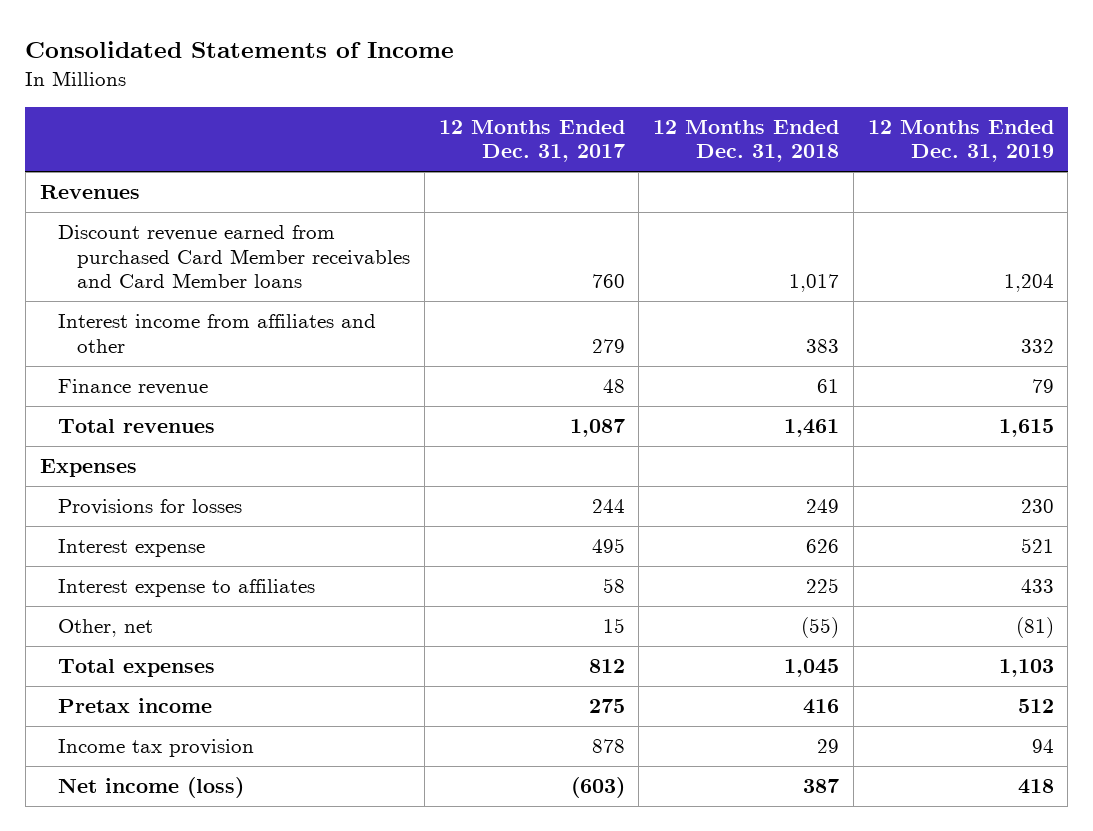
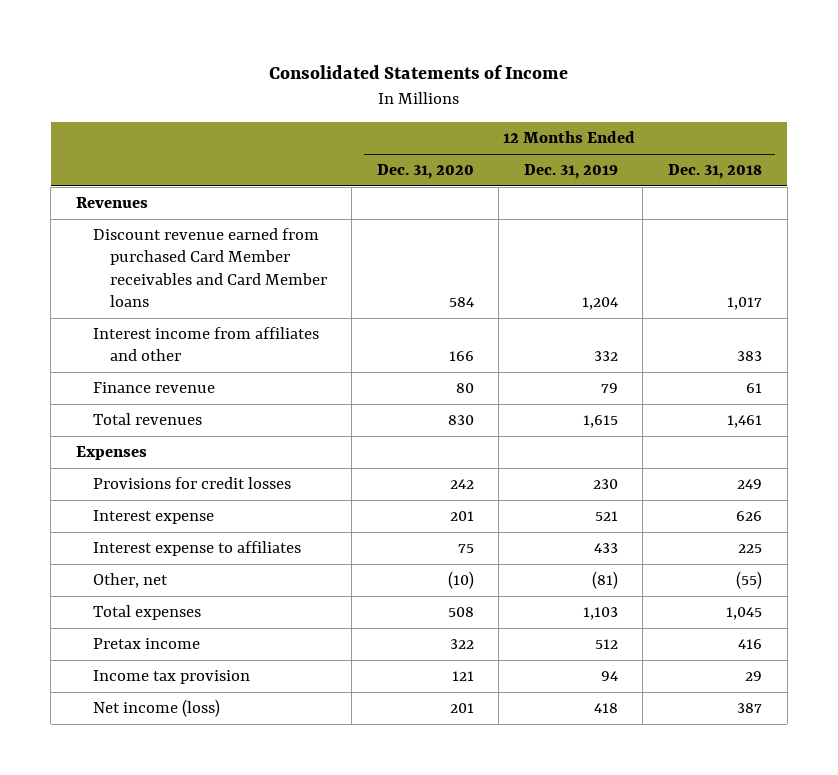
[438,120,625,163] 12 Months Ended Dec. 31, 2017 -> none
none -> [376,164,474,180] Dec. 31, 2020
[58,499,243,516] Provisions for losses -> [92,477,291,490] Provisions for credit losses

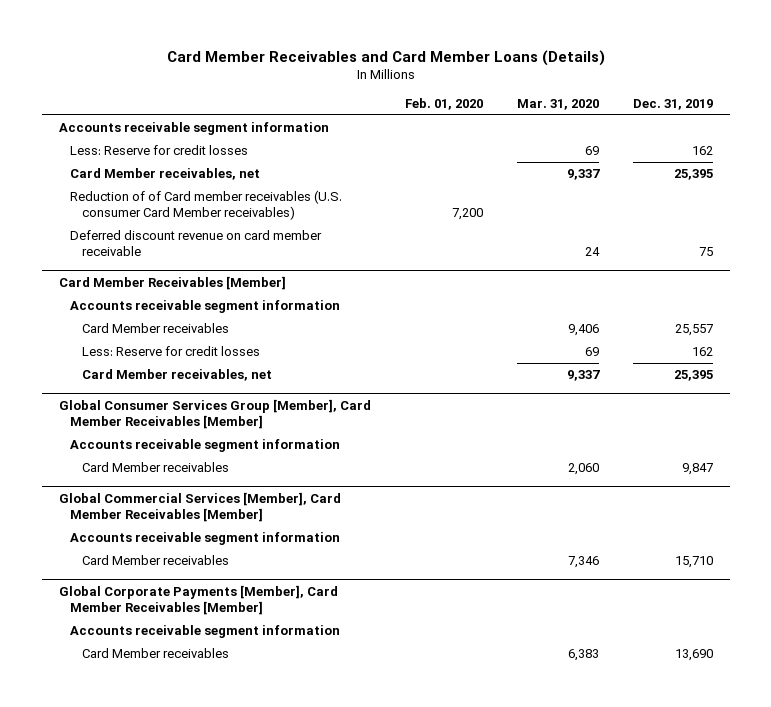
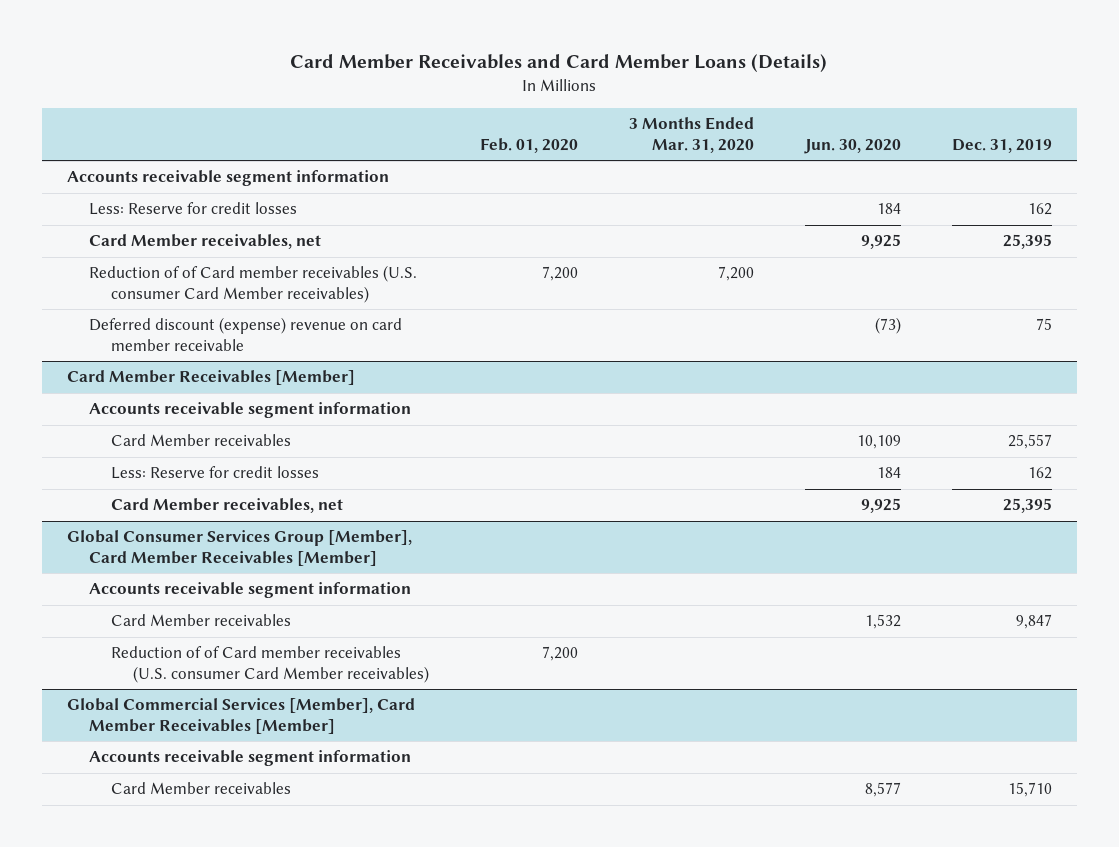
[516,98,599,110] Mar. 31, 2020 -> none
none -> [628,117,754,153] 3 Months Ended Mar. 31, 2020
none -> [803,138,901,154] Jun. 30, 2020
[70,230,323,256] Deferred discount revenue on card member receivable -> [88,317,402,351] Deferred discount (expense) revenue on card member receivable
none -> [110,646,429,683] Reduction of of Card member receivables (U.S. consumer Card Member receivables)
[58,584,338,615] Global Corporate Payments [Member], Card Member Receivables [Member] -> none
[70,625,341,639] Accounts receivable segment information -> none
[82,648,230,659] Card Member receivables -> none

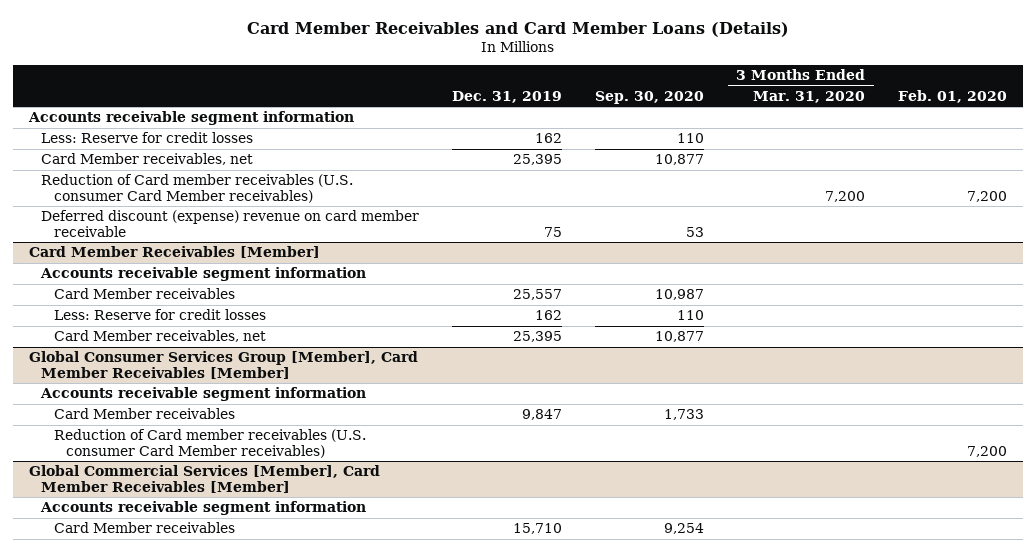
[803,138,901,154] Jun. 30, 2020 -> none
none -> [594,90,704,104] Sep. 30, 2020
[88,265,417,303] Reduction of of Card member receivables (U.S. consumer Card Member receivables) -> [41,174,354,204] Reduction of Card member receivables (U.S. consumer Card Member receivables)
[110,646,429,683] Reduction of of Card member receivables (U.S. consumer Card Member receivables) -> [53,429,366,459] Reduction of Card member receivables (U.S. consumer Card Member receivables)

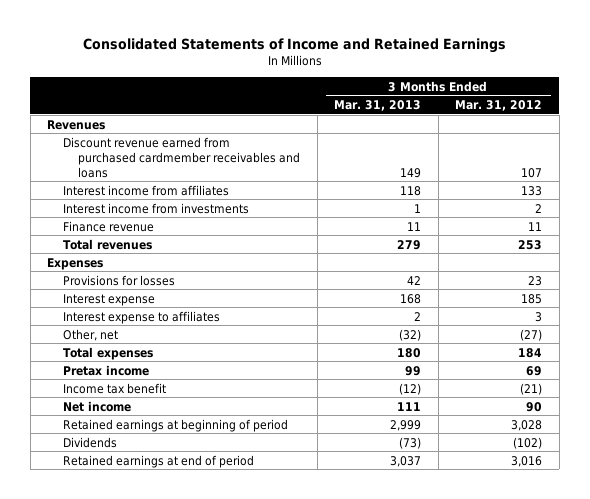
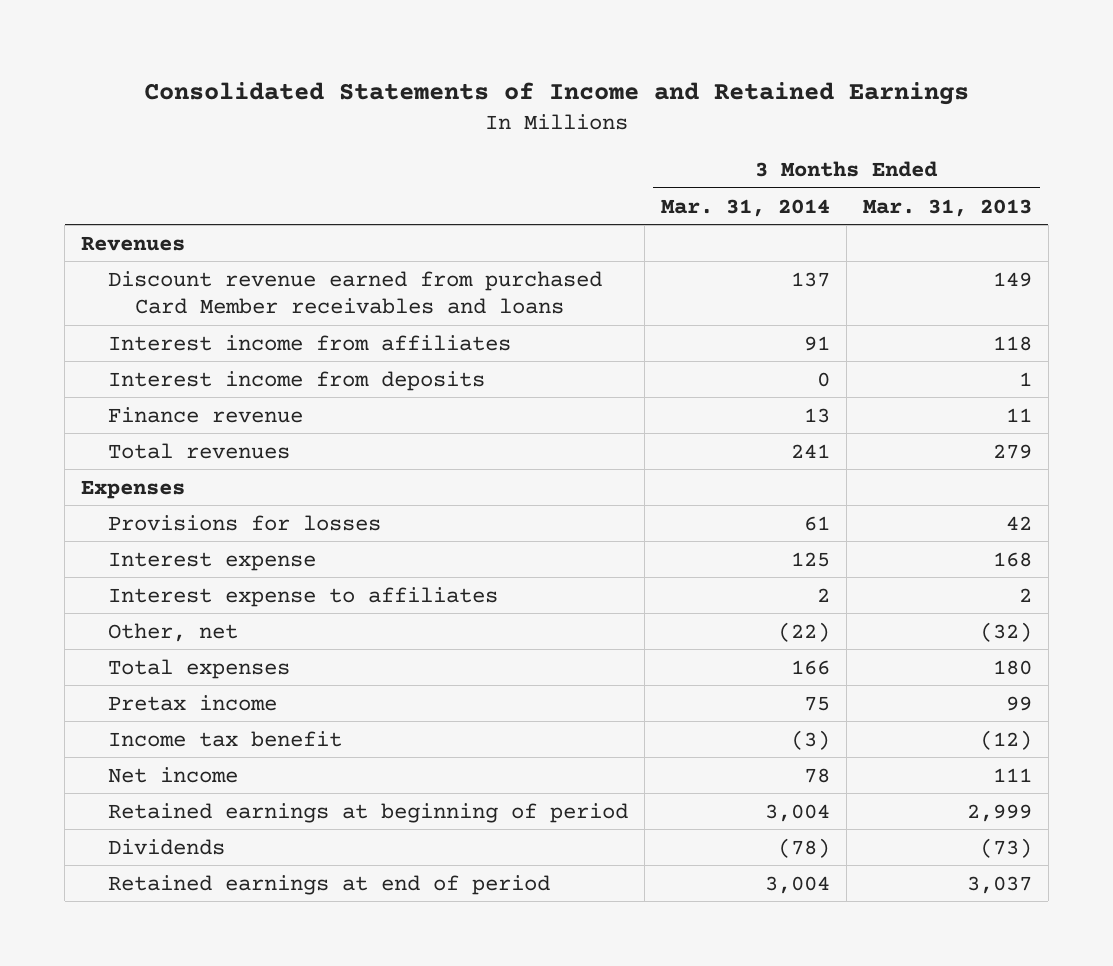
[455,100,543,112] Mar. 31, 2012 -> none
none -> [660,198,830,217] Mar. 31, 2014
[62,136,301,178] Discount revenue earned from purchased cardmember receivables and loans -> [107,270,602,315] Discount revenue earned from purchased Card Member receivables and loans
[62,202,249,214] Interest income from investments -> [107,370,485,391] Interest income from deposits

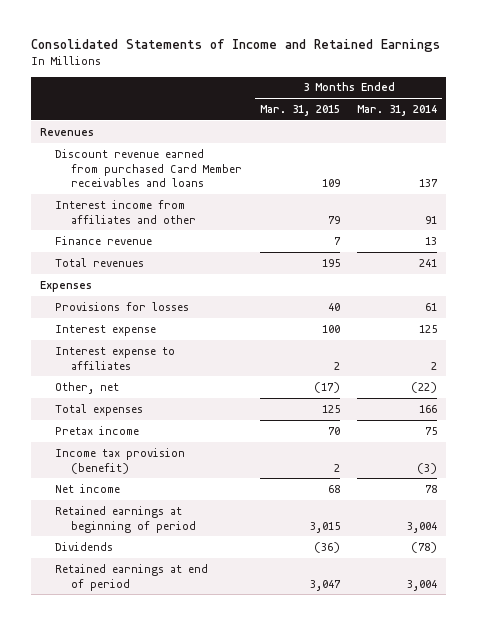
[862,198,1032,217] Mar. 31, 2013 -> none
none -> [259,105,340,117] Mar. 31, 2015
[107,370,485,391] Interest income from deposits -> none
[107,334,511,351] Interest income from affiliates -> [55,199,197,224] Interest income from affiliates and other
[107,730,342,747] Income tax benefit -> [55,447,186,474] Income tax provision (benefit)

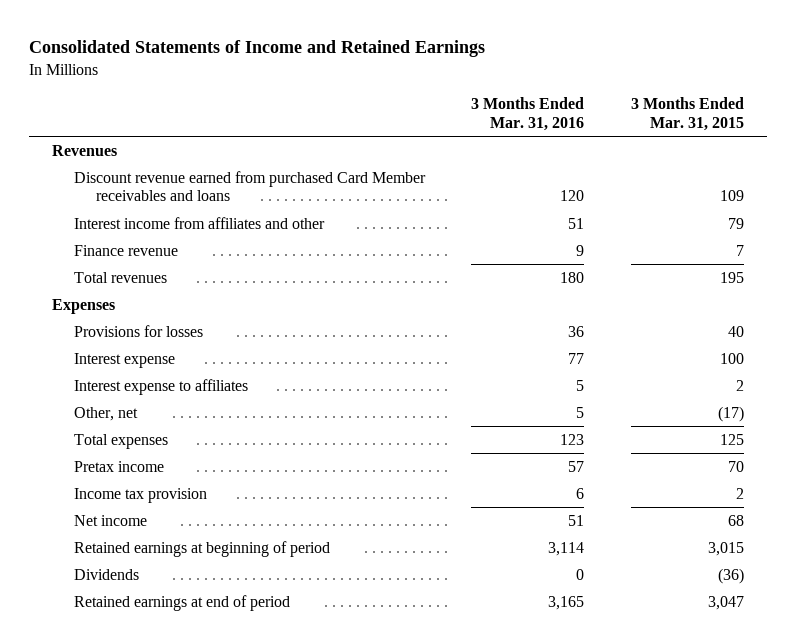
[357,105,438,117] Mar. 31, 2014 -> none
none -> [471,97,585,131] 3 Months Ended Mar. 31, 2016
[55,447,186,474] Income tax provision (benefit) -> [73,487,207,503] Income tax provision

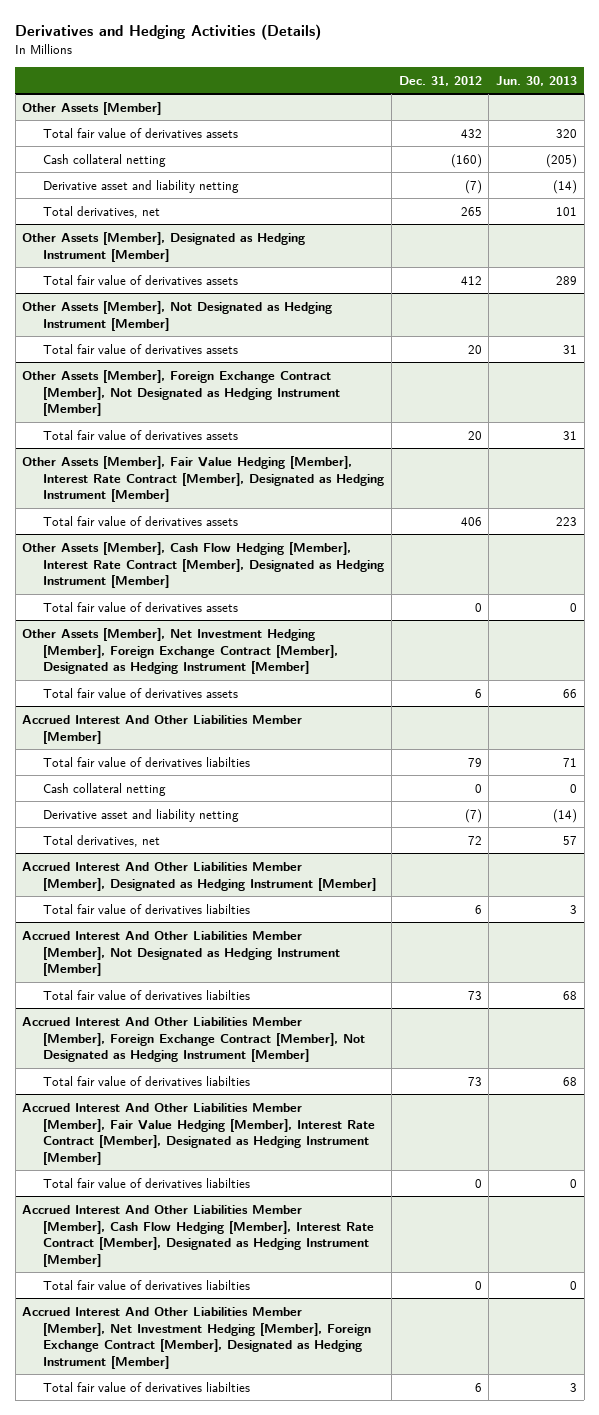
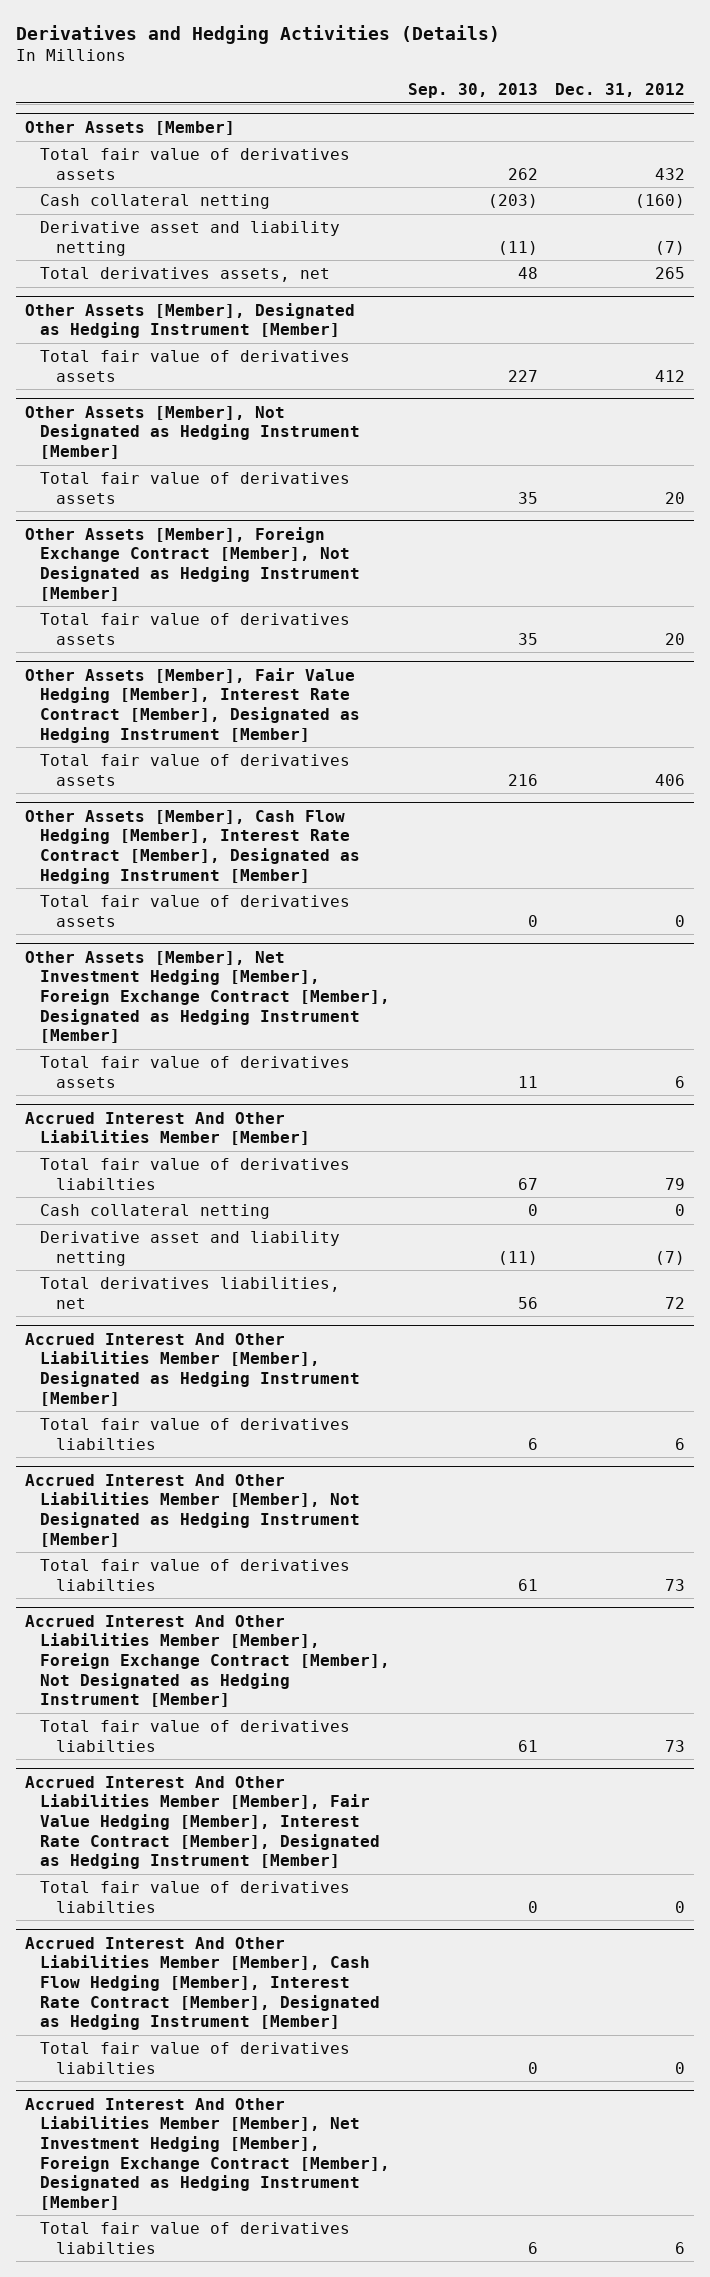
[495,75,577,86] Jun. 30, 2013 -> none
none -> [407,83,538,99] Sep. 30, 2013
[43,205,161,218] Total derivatives, net -> [40,266,331,282] Total derivatives assets, net
[43,834,161,847] Total derivatives, net -> [40,1276,341,1309] Total derivatives liabilities, net

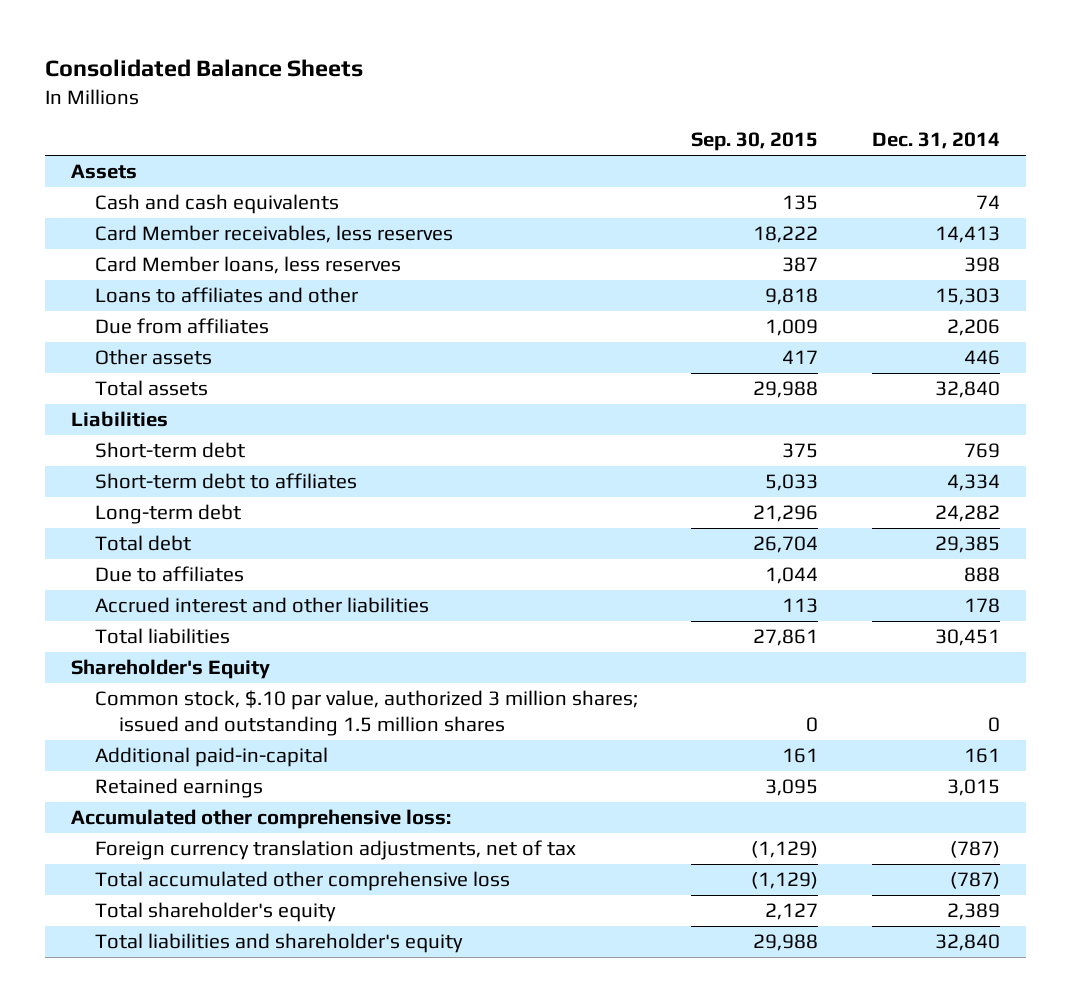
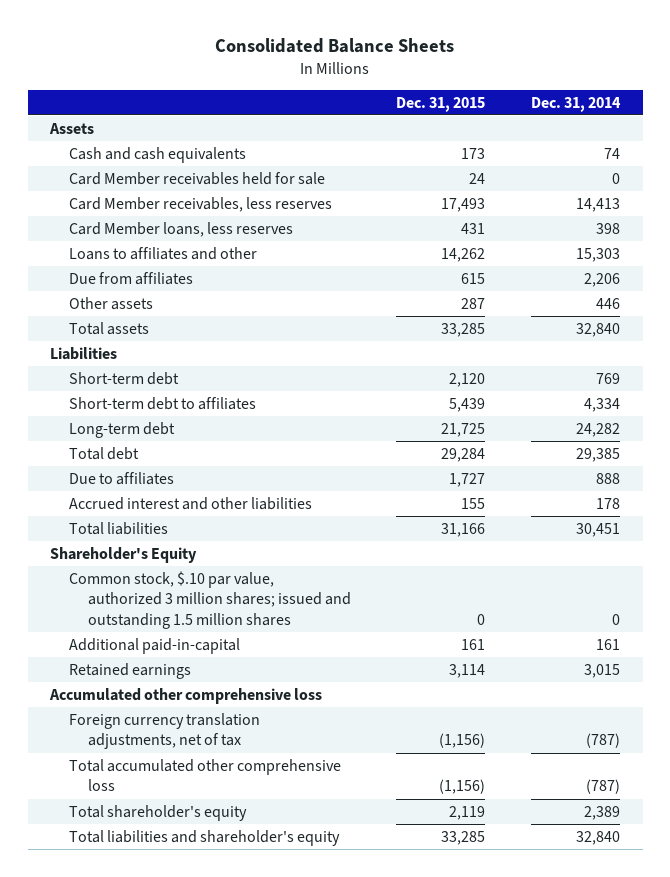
[691,132,819,152] Sep. 30, 2015 -> none
none -> [396,96,486,112] Dec. 31, 2015
none -> [69,171,326,185] Card Member receivables held for sale
[71,809,452,830] Accumulated other comprehensive loss: -> [49,687,323,704] Accumulated other comprehensive loss

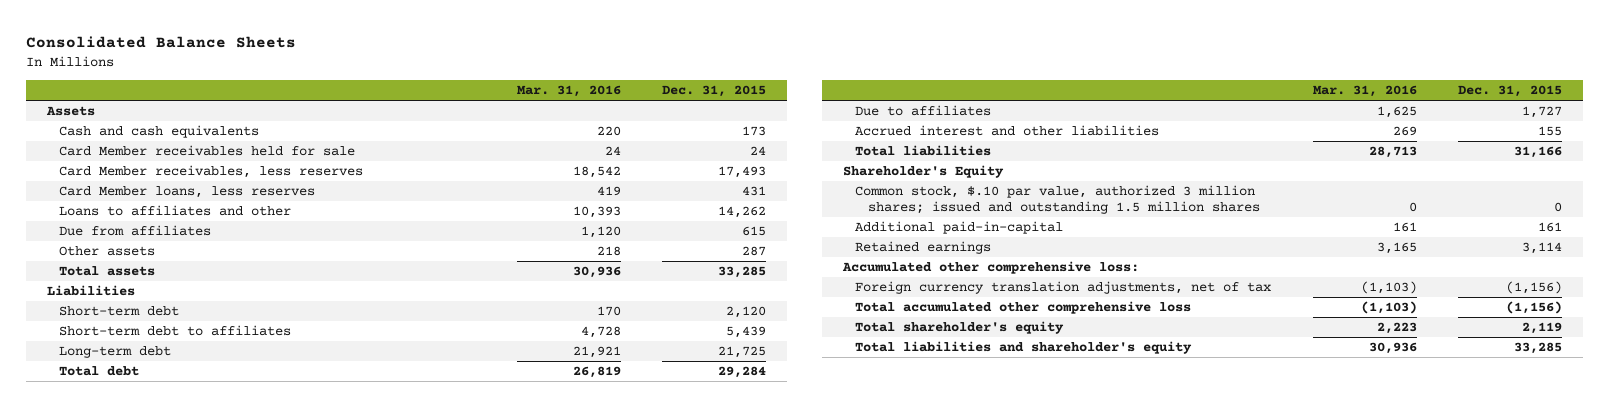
[530,96,621,112] Dec. 31, 2014 -> none
none -> [516,85,621,98] Mar. 31, 2016
[49,687,323,704] Accumulated other comprehensive loss -> [841,261,1139,275] Accumulated other comprehensive loss:

